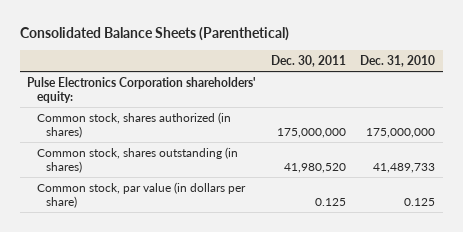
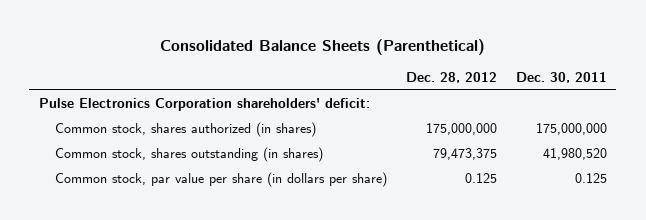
[360,54,436,67] Dec. 31, 2010 -> none
none -> [405,72,497,84] Dec. 28, 2012
[27,76,257,103] Pulse Electronics Corporation shareholders' equity: -> [38,98,370,112] Pulse Electronics Corporation shareholders' deficit:
[36,181,246,208] Common stock, par value (in dollars per share) -> [54,172,387,188] Common stock, par value per share (in dollars per share)

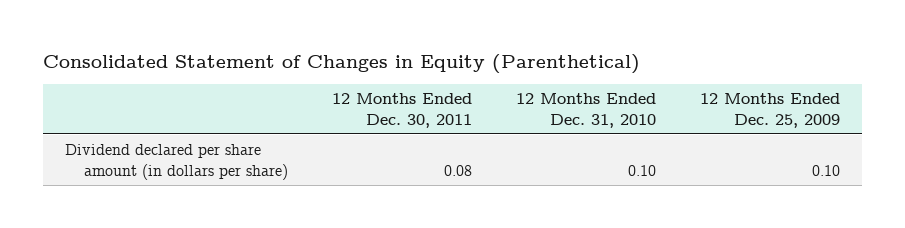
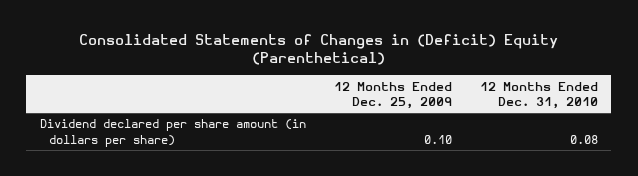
[43,53,641,74] Consolidated Statement of Changes in Equity (Parenthetical) -> [78,33,558,66] Consolidated Statements of Changes in (Deficit) Equity (Parenthetical)
[332,93,473,128] 12 Months Ended Dec. 30, 2011 -> none
[628,164,657,176] 0.10 -> [569,134,598,144] 0.08

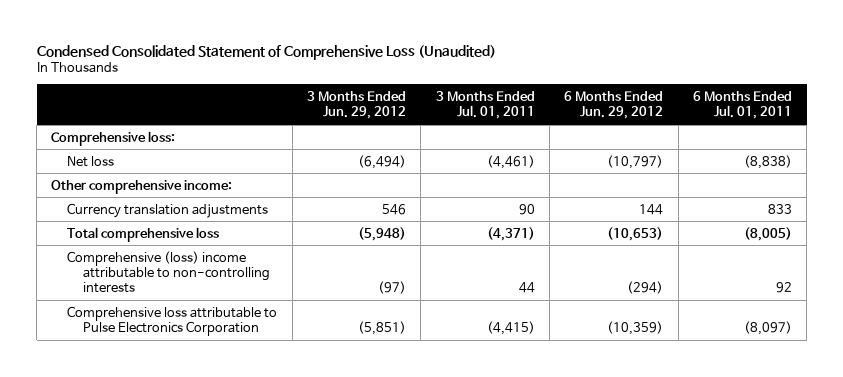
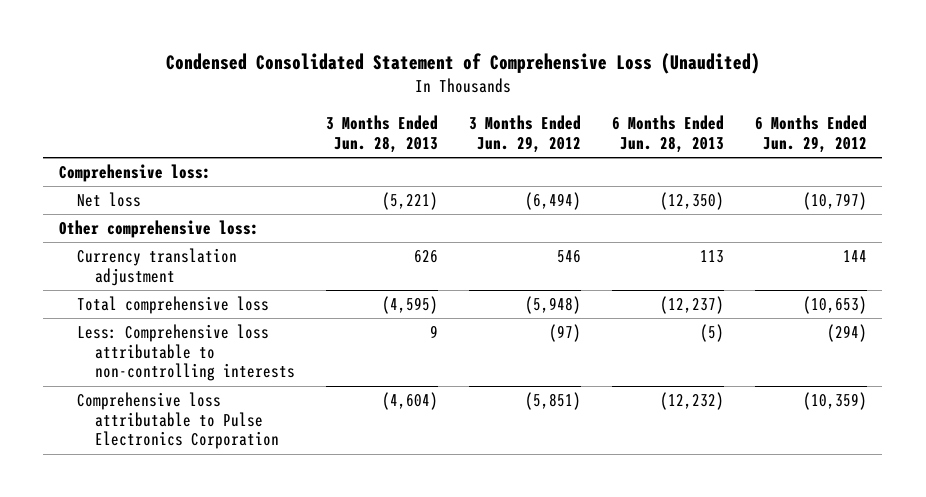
[435,91,535,120] 3 Months Ended Jul. 01, 2011 -> none
[692,91,792,120] 6 Months Ended Jul. 01, 2011 -> none
none -> [326,115,439,153] 3 Months Ended Jun. 28, 2013
none -> [611,115,724,153] 6 Months Ended Jun. 28, 2013
[51,179,233,194] Other comprehensive income: -> [58,220,259,239] Other comprehensive loss:
[67,202,269,218] Currency translation adjustments -> [76,248,237,286] Currency translation adjustment
[67,250,271,293] Comprehensive (loss) income attributable to non-controlling interests -> [76,324,296,382] Less: Comprehensive loss attributable to non-controlling interests

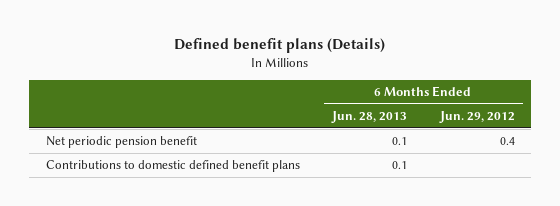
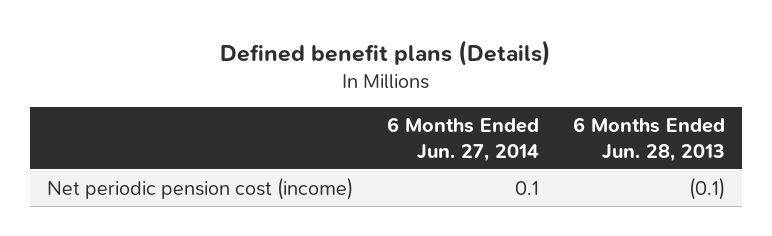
[438,110,515,123] Jun. 29, 2012 -> none
none -> [386,117,539,162] 6 Months Ended Jun. 27, 2014
[45,160,300,173] Contributions to domestic defined benefit plans -> none
[45,136,197,149] Net periodic pension benefit -> [46,176,353,200] Net periodic pension cost (income)
[392,137,408,146] 0.1 -> [688,176,725,200] (0.1)

